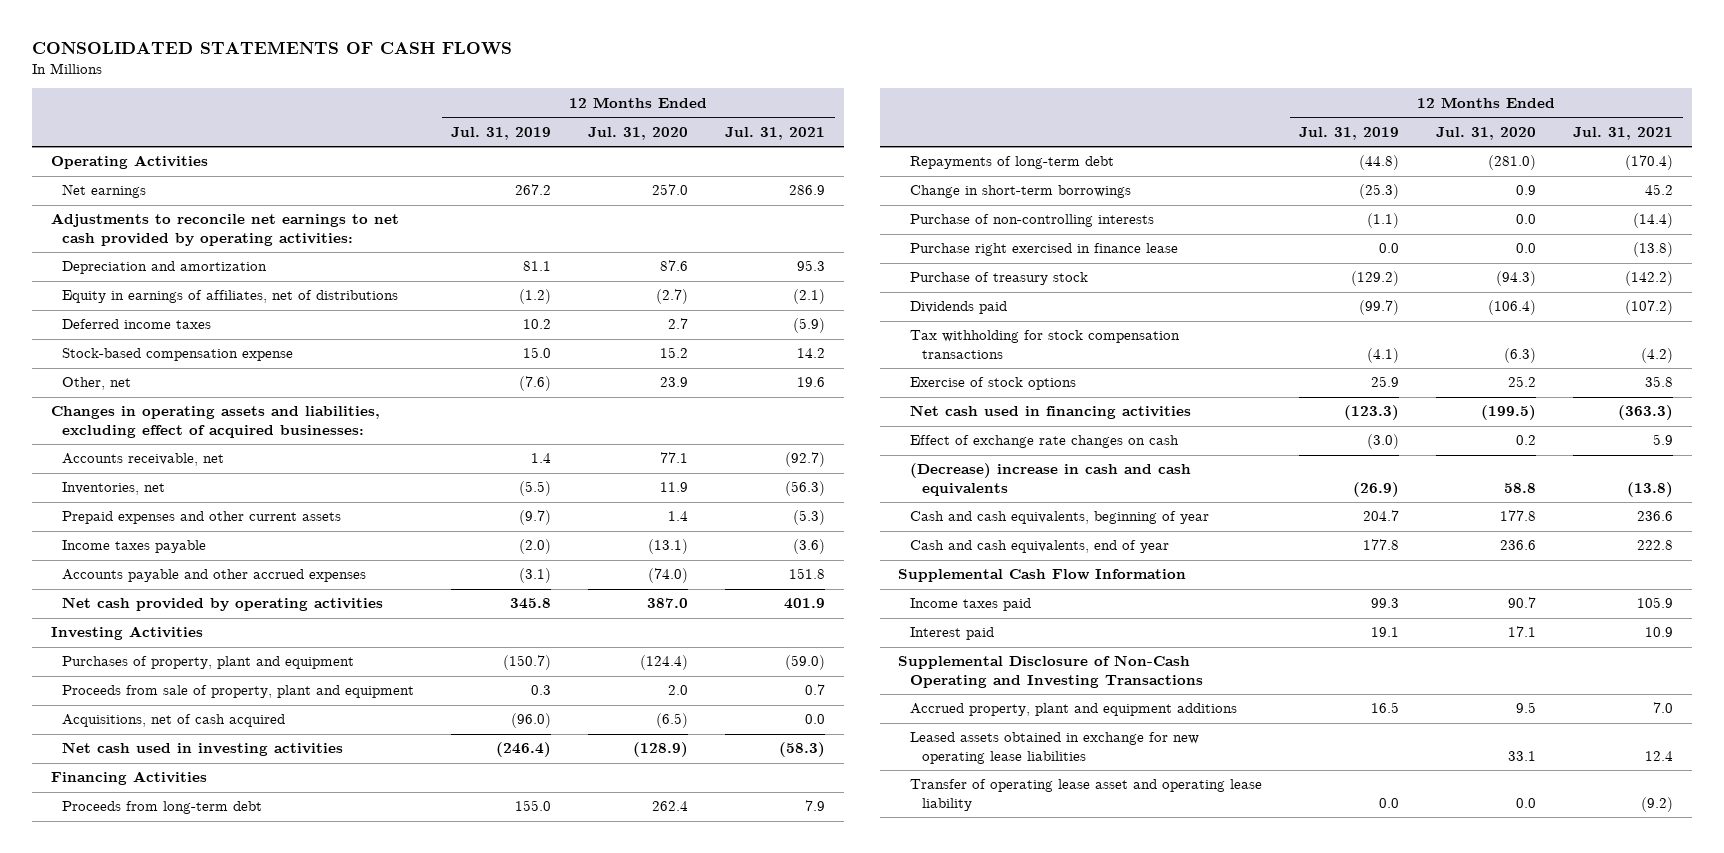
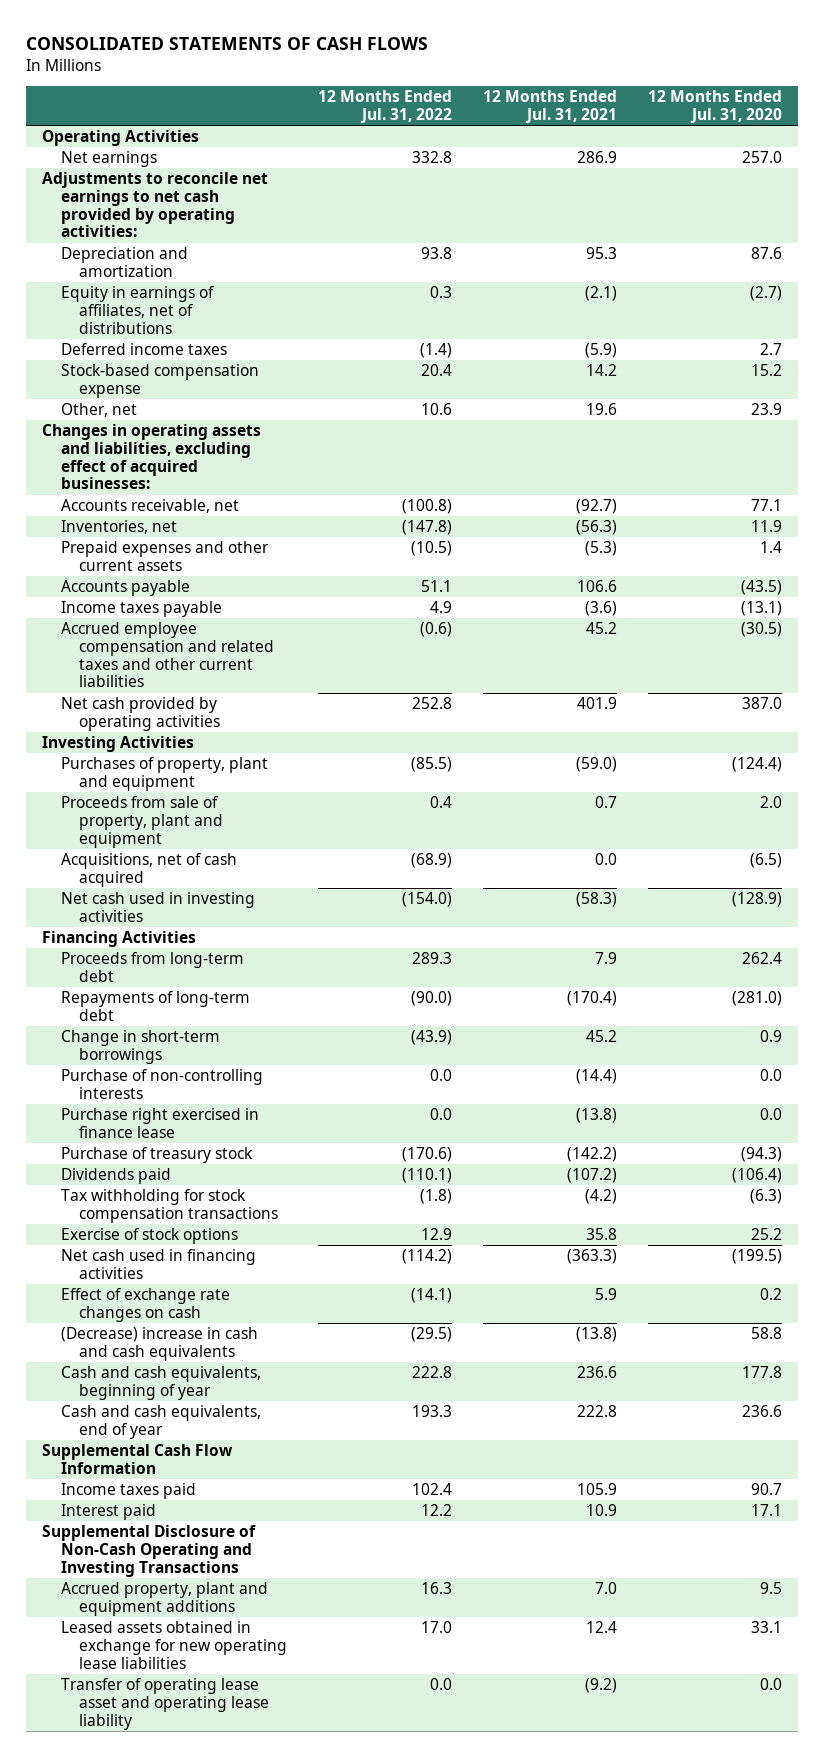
[451,126,552,140] Jul. 31, 2019 -> none
none -> [318,90,453,124] 12 Months Ended Jul. 31, 2022
none -> [60,580,190,597] Accounts payable
[62,569,367,583] Accounts payable and other accrued expenses -> none
none -> [60,622,275,688] Accrued employee compensation and related taxes and other current liabilities

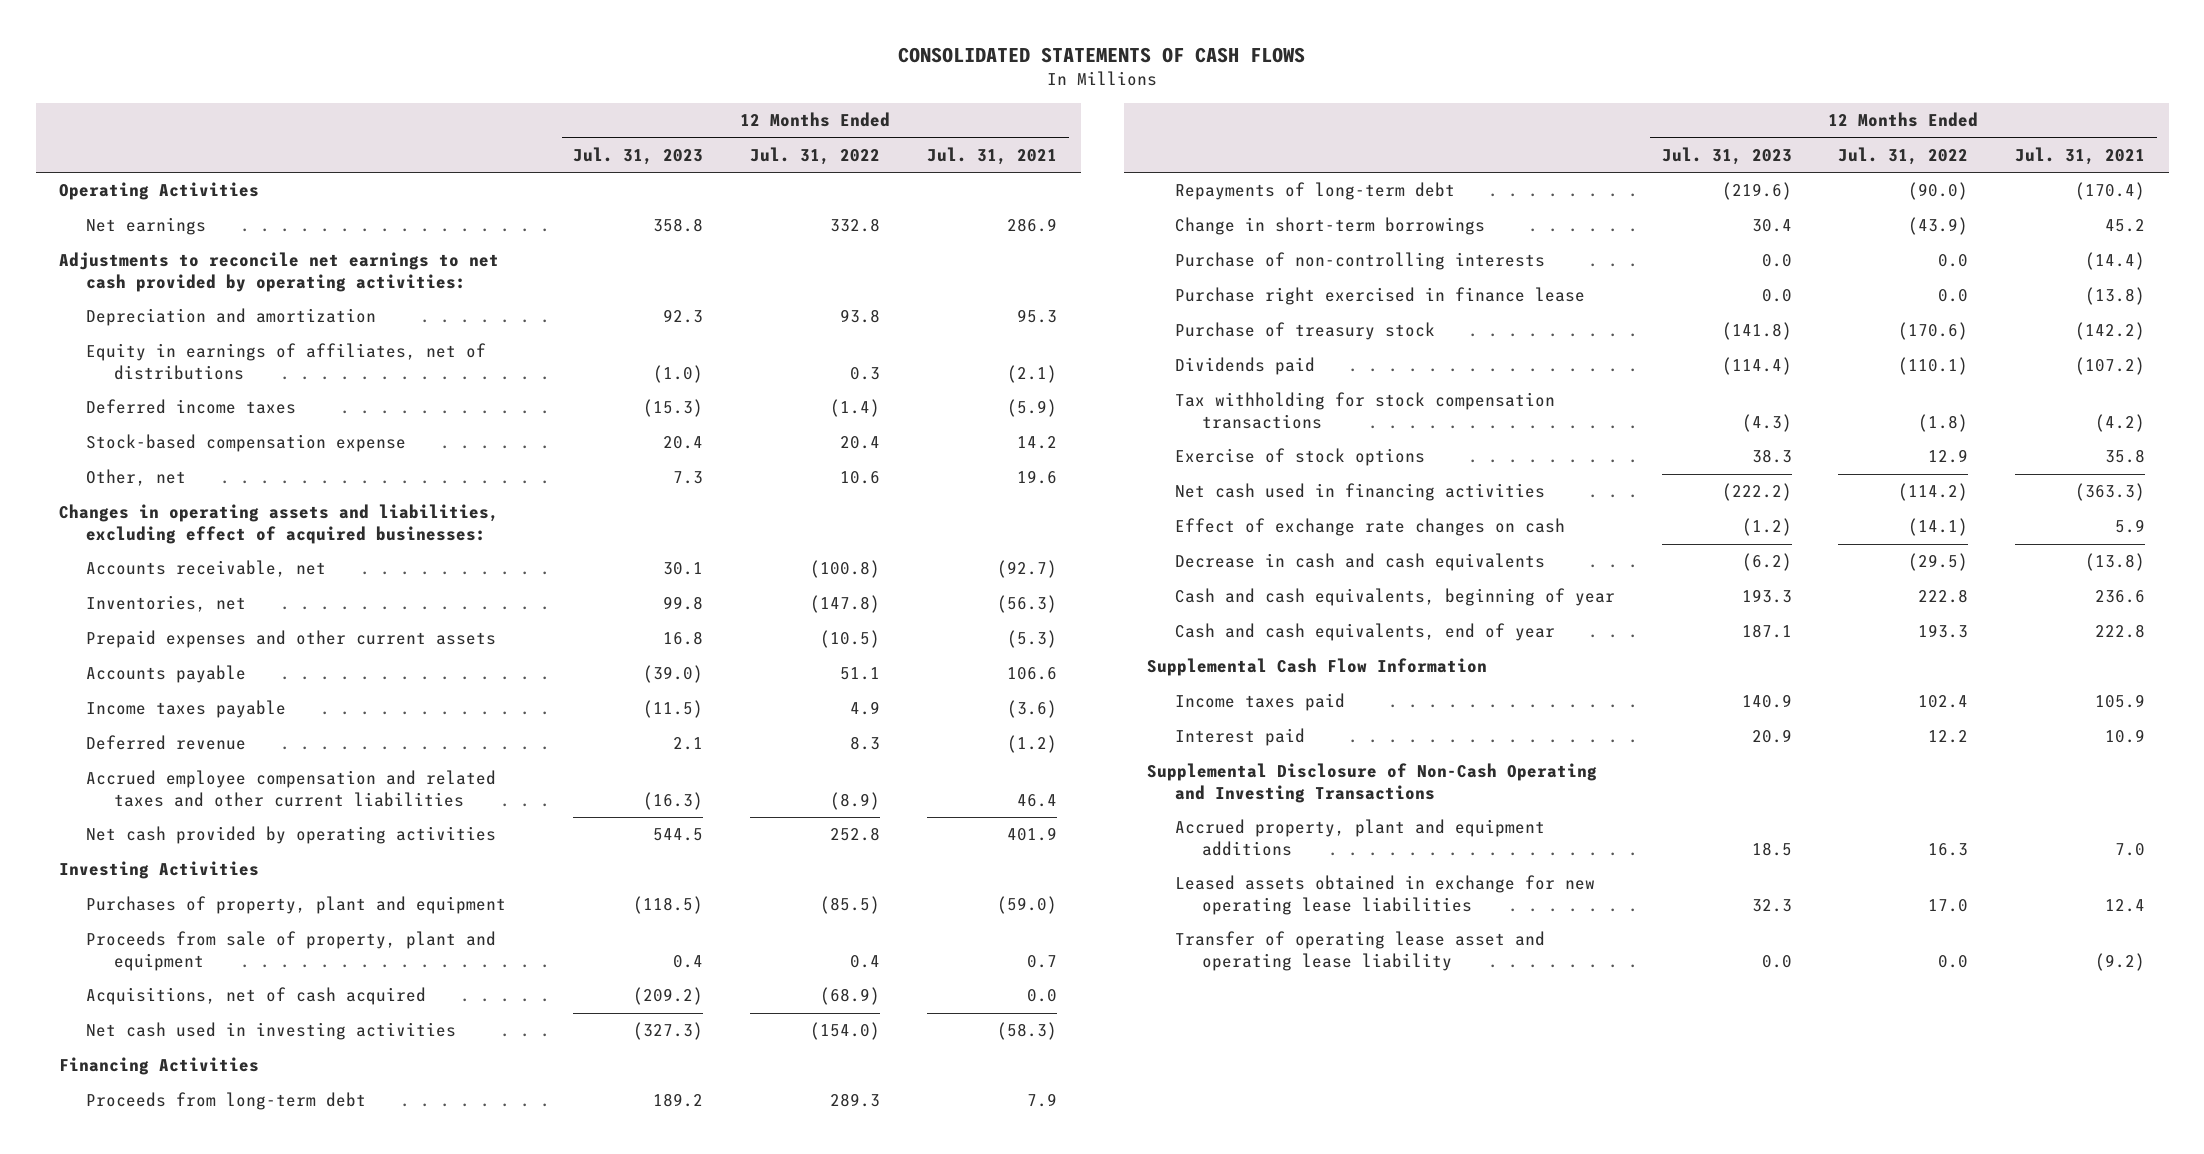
[648,90,783,124] 12 Months Ended Jul. 31, 2020 -> none
none -> [573,146,704,165] Jul. 31, 2023
none -> [86,735,247,751] Deferred revenue
[420,622,453,638] (0.6) -> [830,791,881,810] (8.9)
[586,622,618,635] 45.2 -> [1017,793,1058,807] 46.4
[60,1327,258,1361] (Decrease) increase in cash and cash equivalents -> [1174,553,1545,572] Decrease in cash and cash equivalents

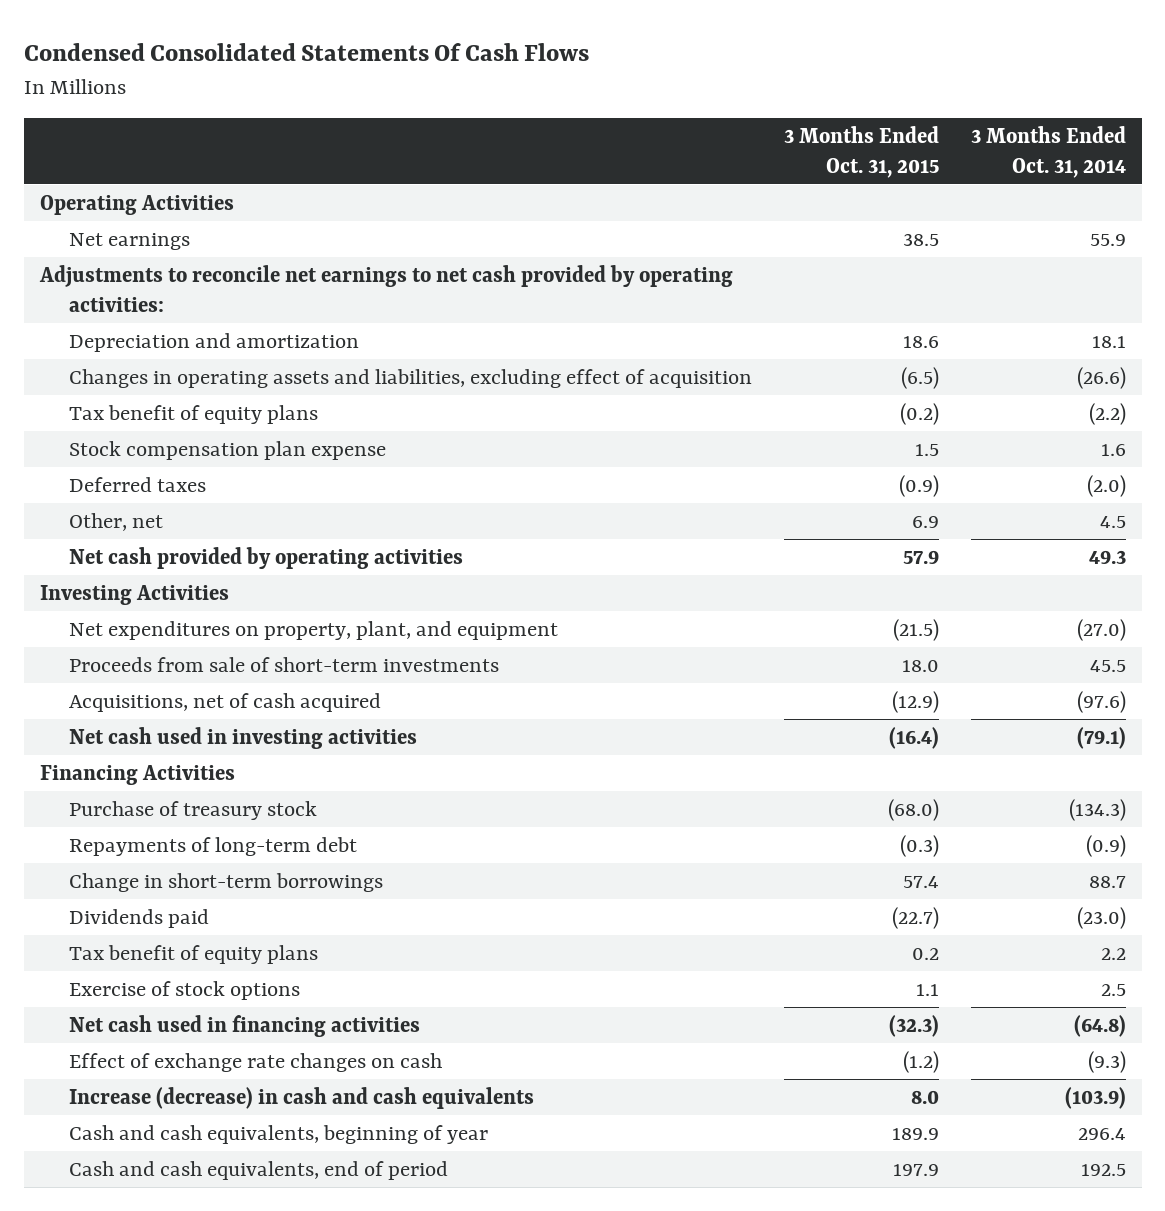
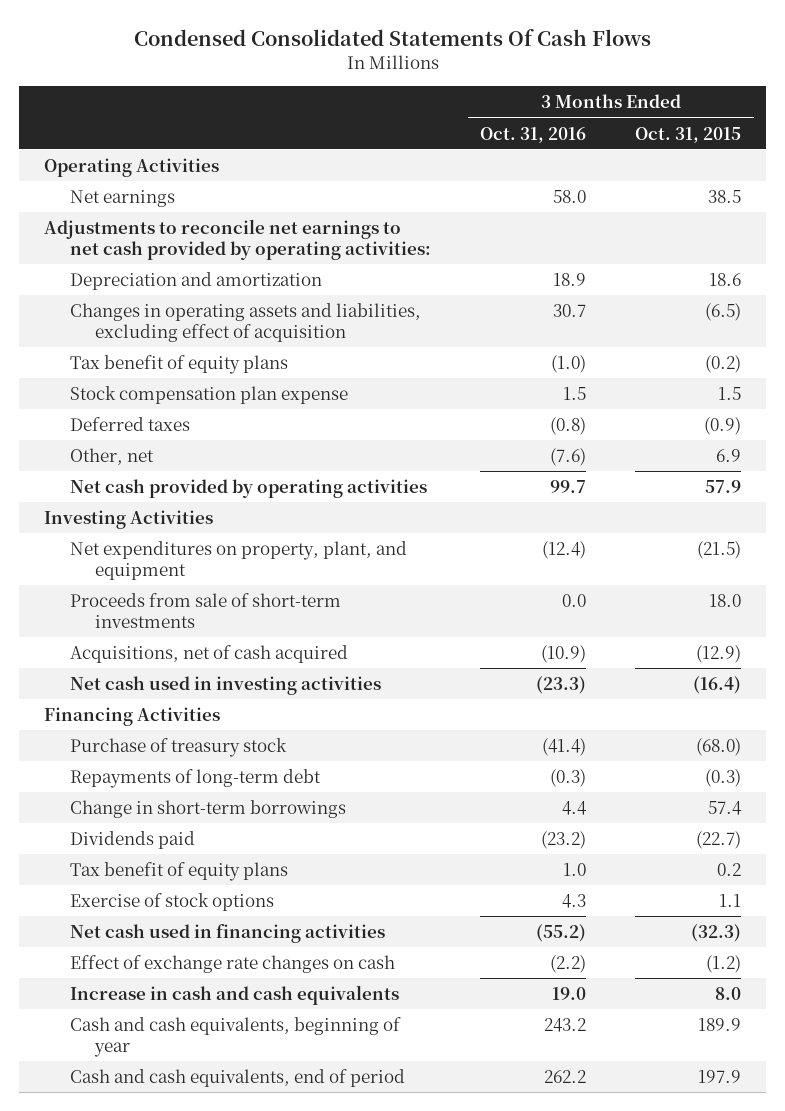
[970,126,1126,178] 3 Months Ended Oct. 31, 2014 -> none
none -> [479,126,586,143] Oct. 31, 2016
[68,1086,534,1109] Increase (decrease) in cash and cash equivalents -> [69,984,399,1005] Increase in cash and cash equivalents

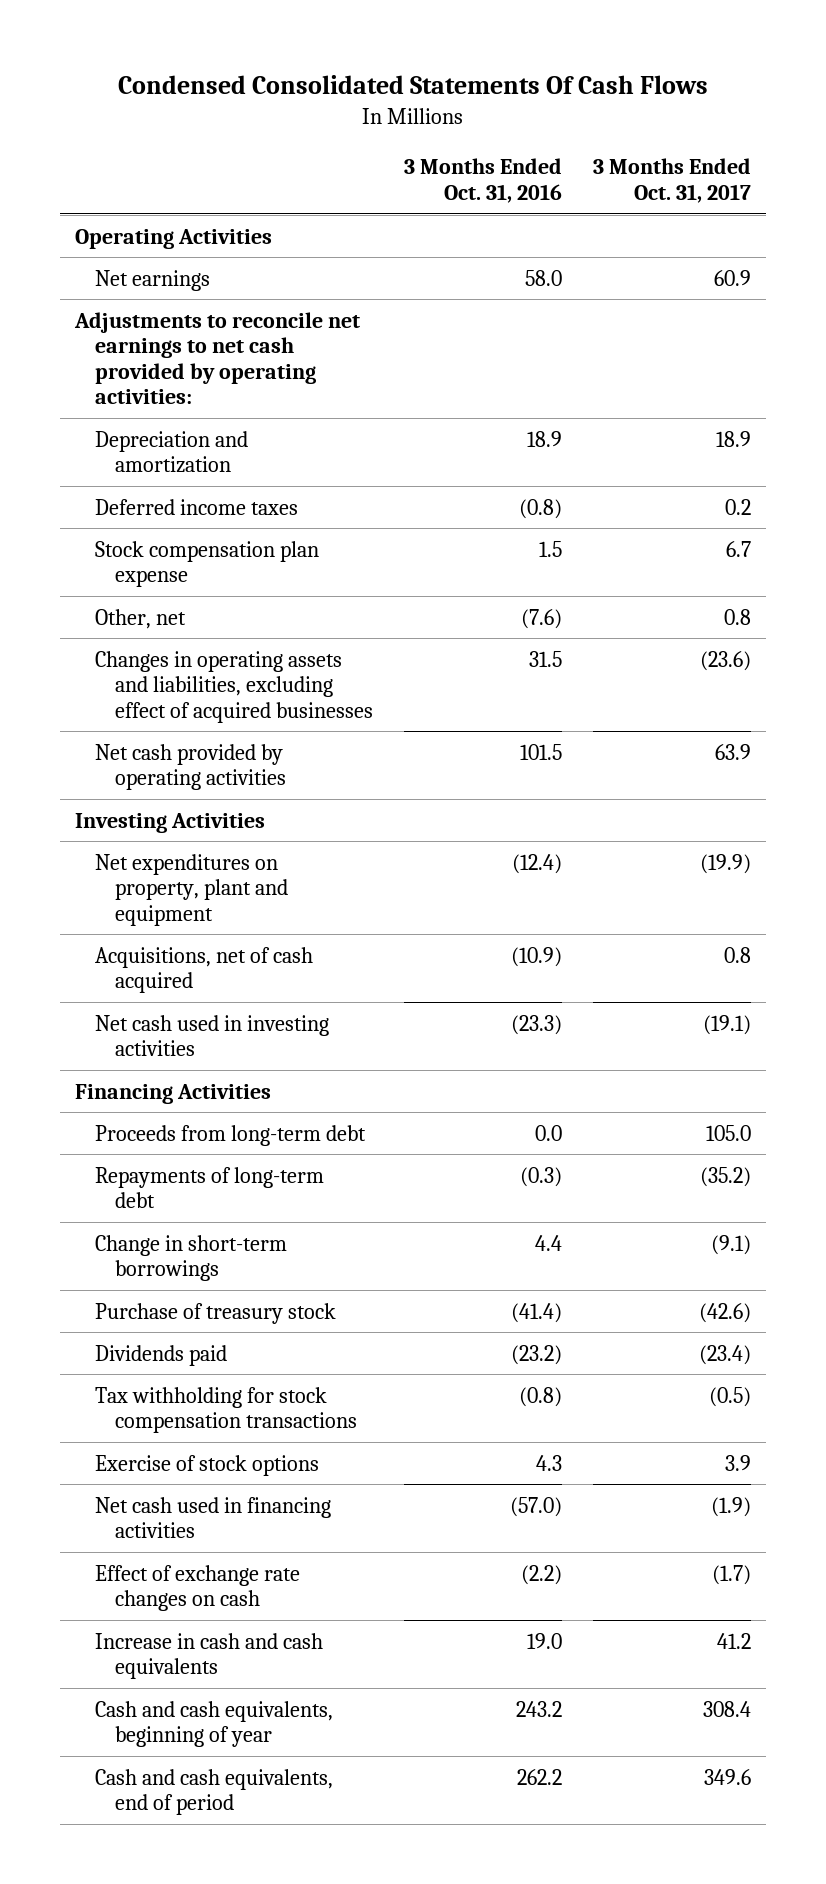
[635,126,742,143] Oct. 31, 2015 -> none
none -> [592,158,751,203] 3 Months Ended Oct. 31, 2017
[69,302,421,342] Changes in operating assets and liabilities, excluding effect of acquisition -> none
[69,354,288,374] Tax benefit of equity plans -> none
none -> [95,498,299,515] Deferred income taxes
[69,416,190,431] Deferred taxes -> none
none -> [95,650,374,723] Changes in operating assets and liabilities, excluding effect of acquired businesses
[549,479,586,493] 99.7 -> [520,743,563,760] 101.5
[69,592,341,628] Proceeds from sale of short-term investments -> none
[69,540,407,580] Net expenditures on property, plant, and equipment -> [95,853,289,926] Net expenditures on property, plant and equipment
none -> [95,1124,367,1146] Proceeds from long-term debt
[69,737,287,757] Purchase of treasury stock -> [95,1302,337,1324] Purchase of treasury stock
[69,861,288,881] Tax benefit of equity plans -> none
none -> [95,1386,358,1434] Tax withholding for stock compensation transactions
[535,923,586,942] (55.2) -> [510,1496,563,1517] (57.0)

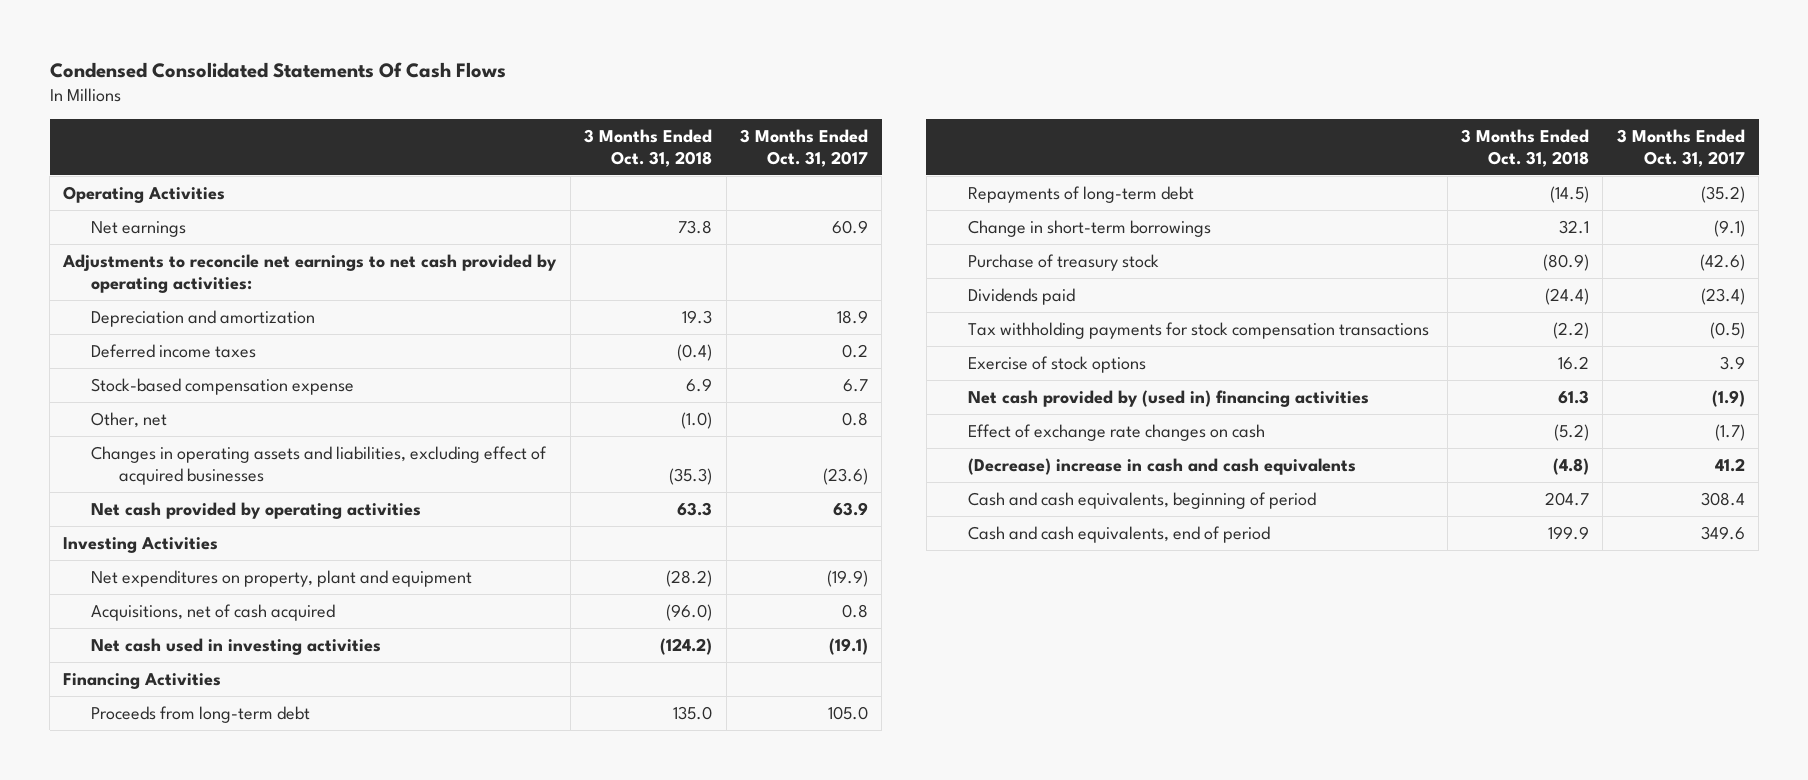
[404,158,563,203] 3 Months Ended Oct. 31, 2016 -> none
none -> [584,129,713,167] 3 Months Ended Oct. 31, 2018
[95,540,320,588] Stock compensation plan expense -> [91,377,355,395] Stock-based compensation expense
[95,1386,358,1434] Tax withholding for stock compensation transactions -> [968,321,1430,339] Tax withholding payments for stock compensation transactions
[95,1496,332,1539] Net cash used in financing activities -> [968,389,1370,407] Net cash provided by (used in) financing activities
[95,1632,324,1680] Increase in cash and cash equivalents -> [968,457,1357,475] (Decrease) increase in cash and cash equivalents
[95,1700,334,1748] Cash and cash equivalents, beginning of year -> [968,491,1317,509] Cash and cash equivalents, beginning of period

